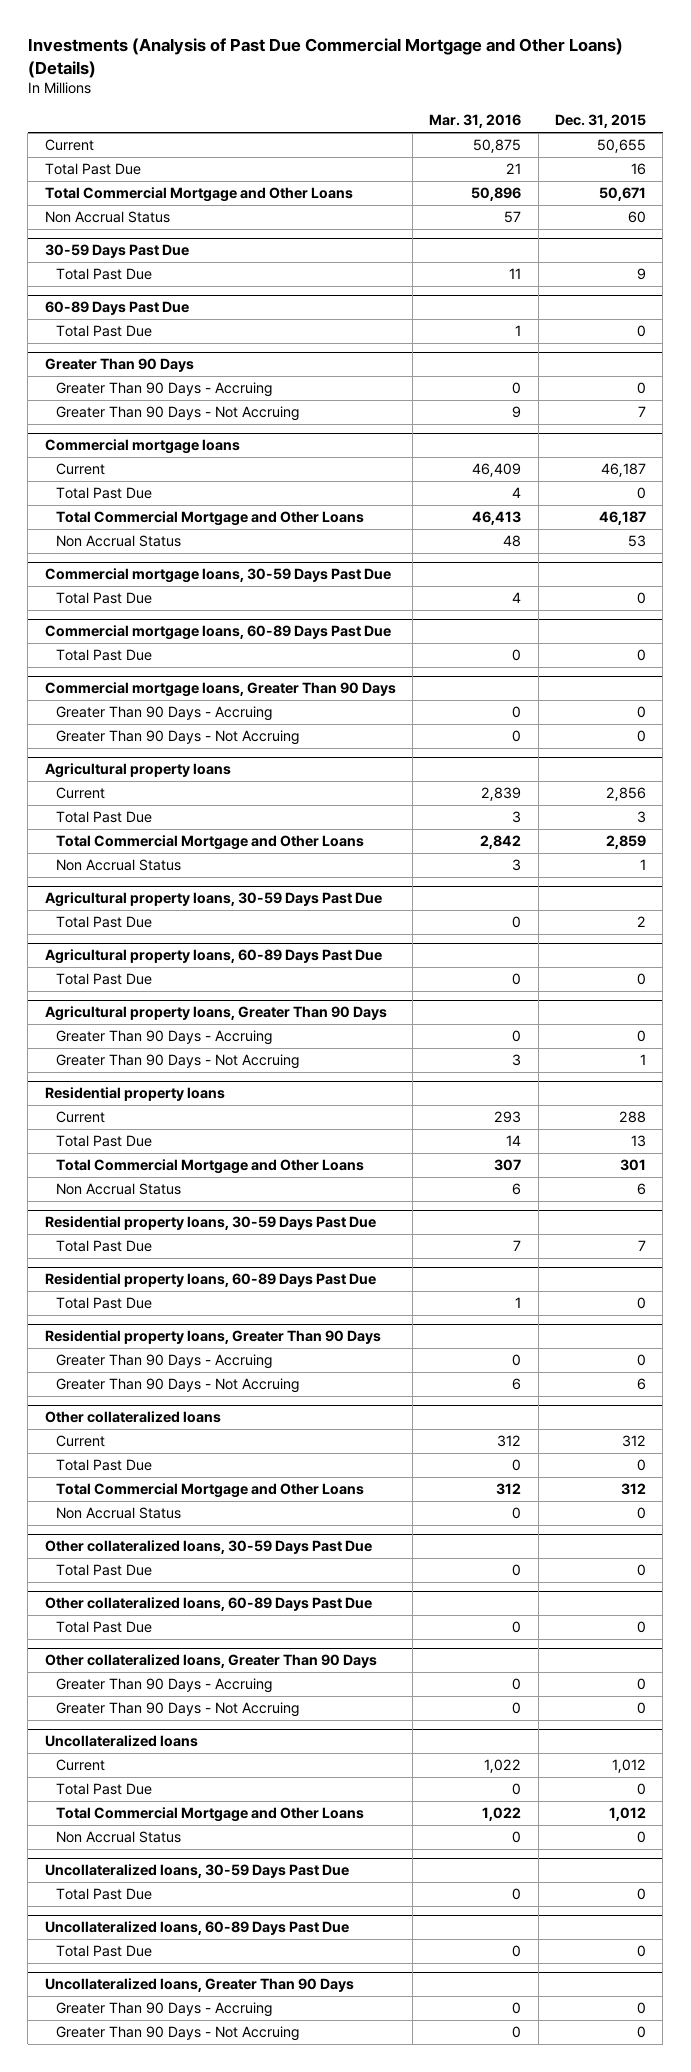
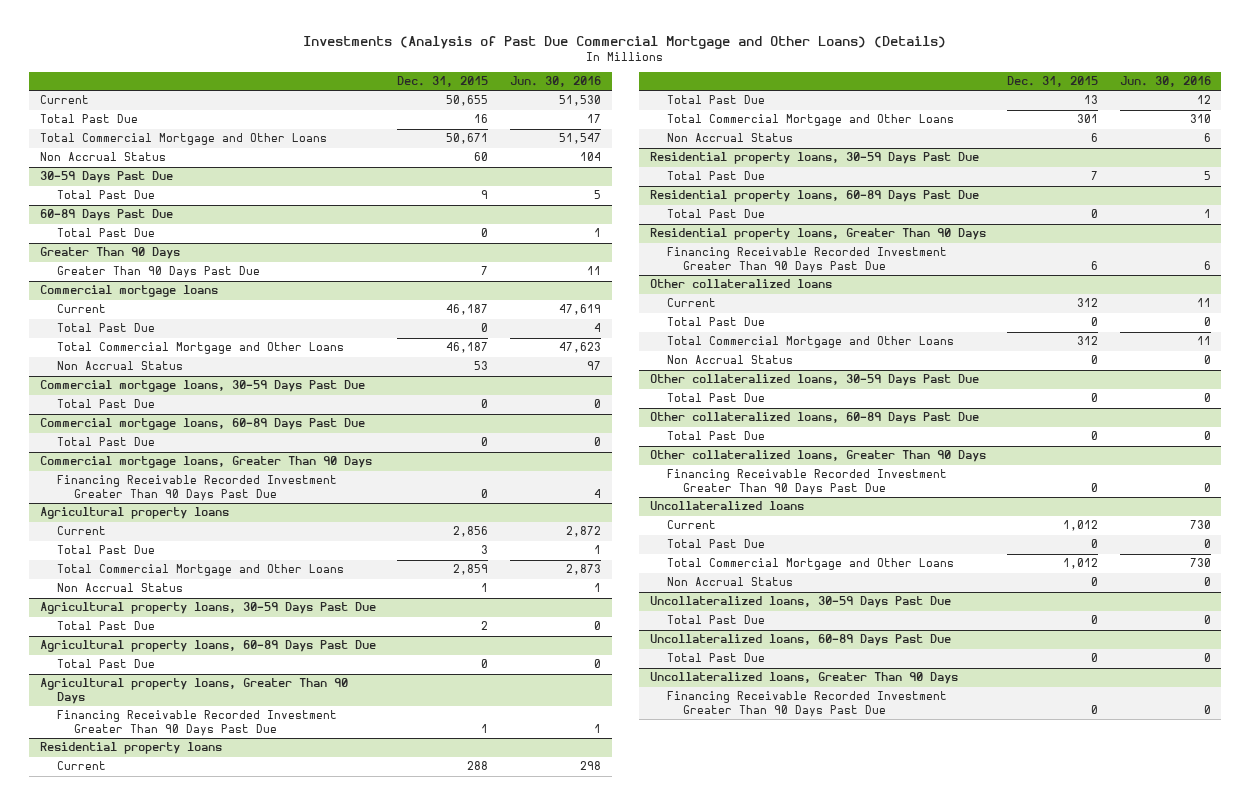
[429,114,522,129] Mar. 31, 2016 -> none
none -> [509,76,601,88] Jun. 30, 2016
[55,406,299,422] Greater Than 90 Days - Not Accruing -> none
[55,382,272,398] Greater Than 90 Days - Accruing -> [56,266,260,279] Greater Than 90 Days Past Due
[637,382,647,395] 0 -> [481,266,489,276] 7
[55,706,272,722] Greater Than 90 Days - Accruing -> none
[55,730,299,746] Greater Than 90 Days - Not Accruing -> none
none -> [56,475,337,502] Financing Receivable Recorded Investment Greater Than 90 Days Past Due
[55,1030,272,1046] Greater Than 90 Days - Accruing -> none
[55,1054,299,1070] Greater Than 90 Days - Not Accruing -> none
none -> [56,710,337,737] Financing Receivable Recorded Investment Greater Than 90 Days Past Due
[55,1354,272,1370] Greater Than 90 Days - Accruing -> none
[55,1378,299,1394] Greater Than 90 Days - Not Accruing -> none
none -> [666,247,947,274] Financing Receivable Recorded Investment Greater Than 90 Days Past Due
[55,1678,272,1694] Greater Than 90 Days - Accruing -> none
[55,1702,299,1718] Greater Than 90 Days - Not Accruing -> none
none -> [666,469,947,496] Financing Receivable Recorded Investment Greater Than 90 Days Past Due
[55,2002,272,2018] Greater Than 90 Days - Accruing -> none
[55,2026,299,2042] Greater Than 90 Days - Not Accruing -> none
none -> [666,691,947,718] Financing Receivable Recorded Investment Greater Than 90 Days Past Due

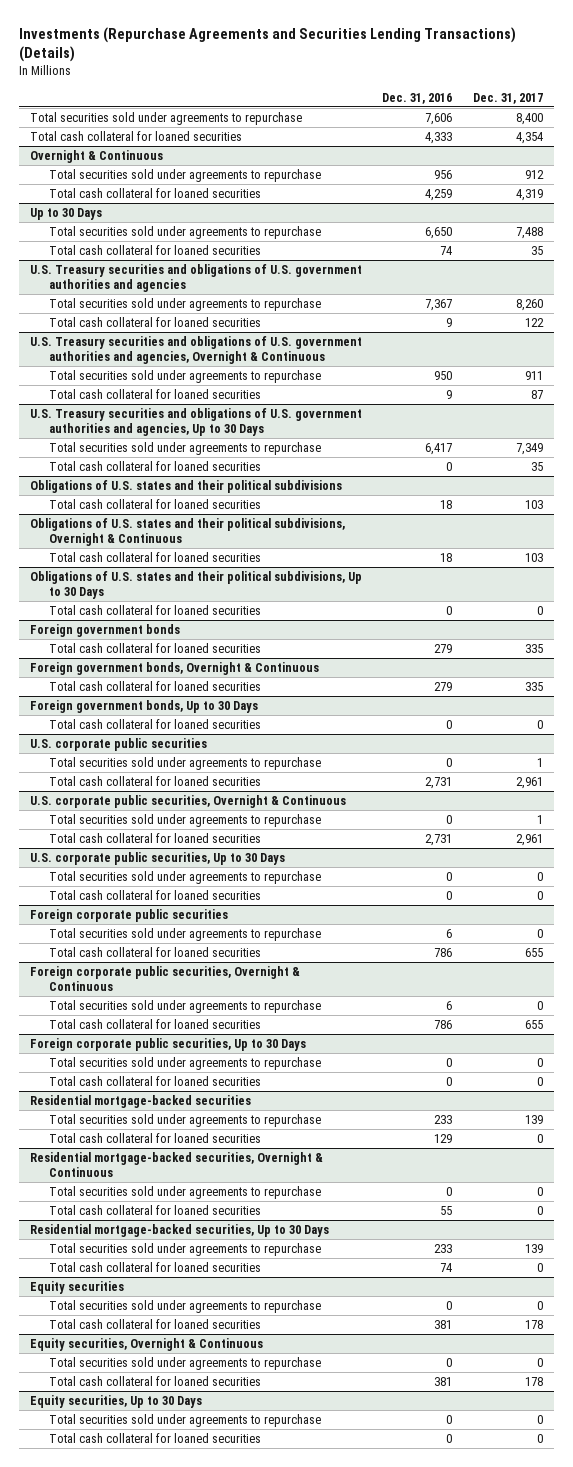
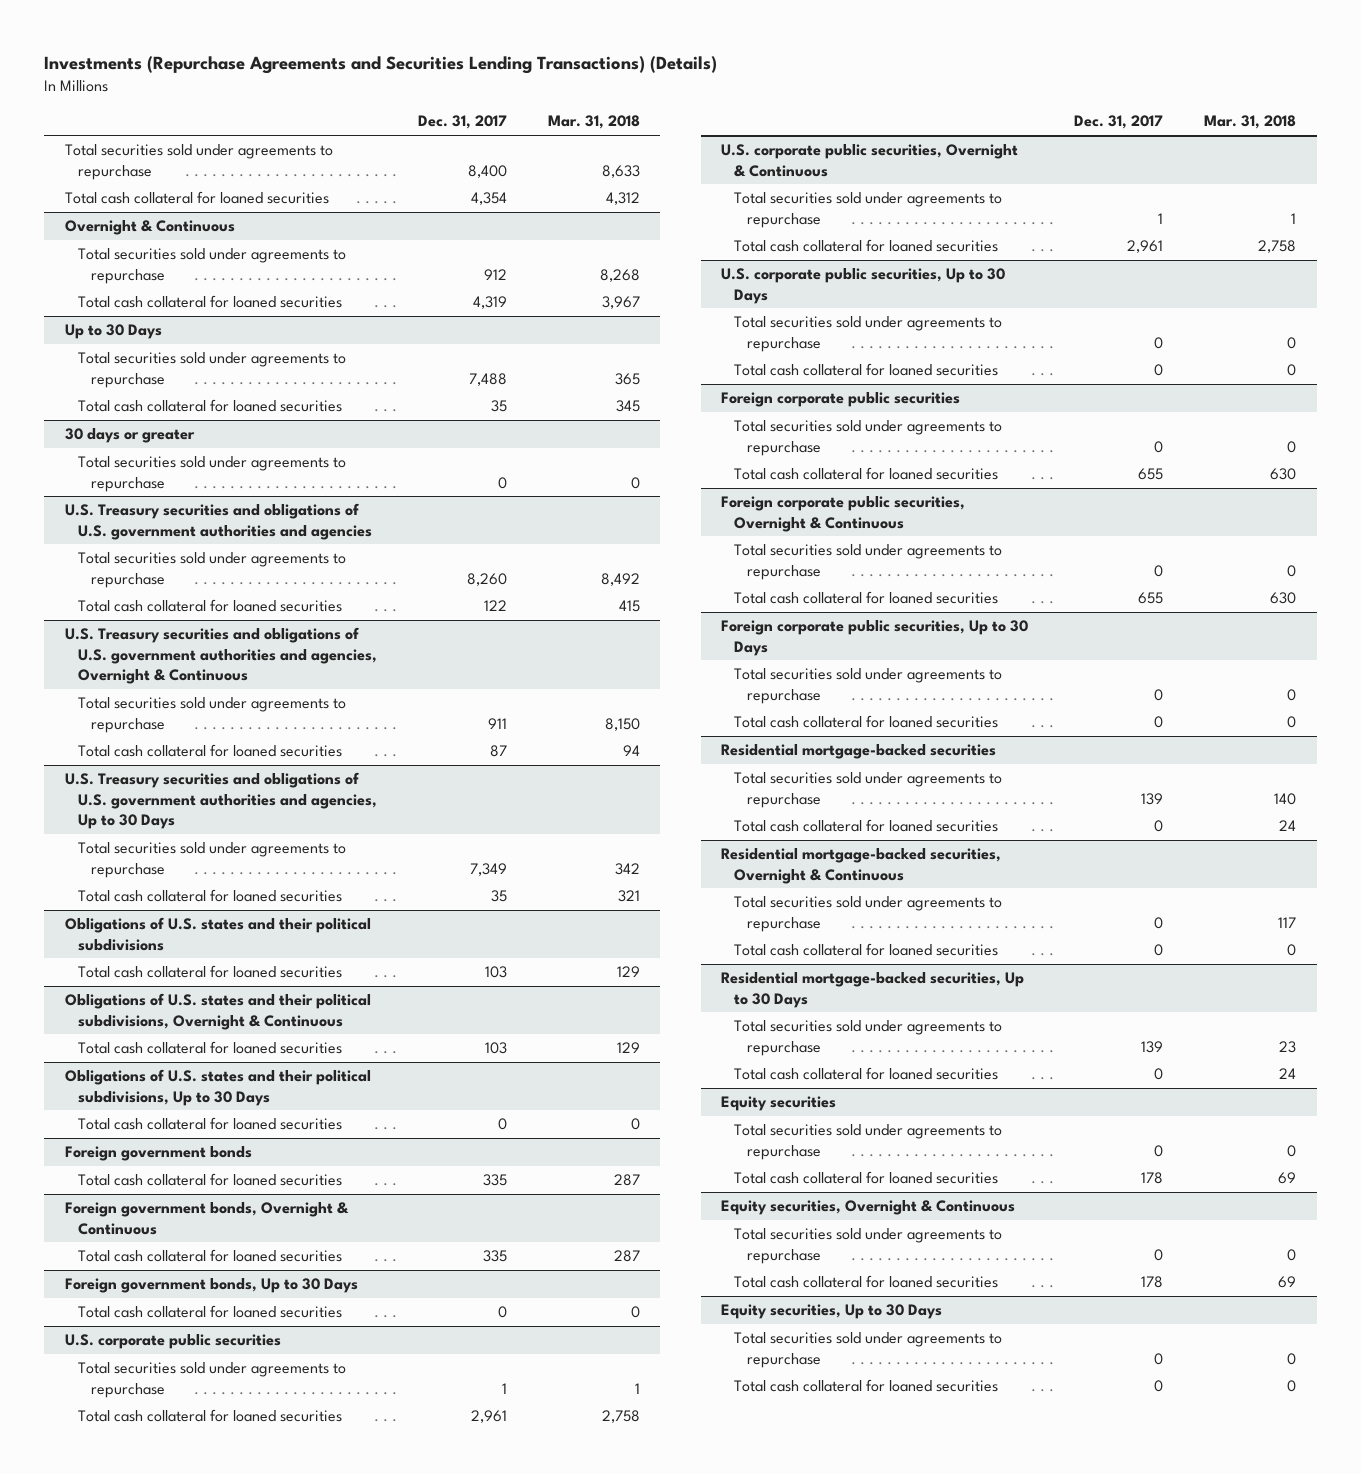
[382,92,453,104] Dec. 31, 2016 -> none
none -> [547,115,640,130] Mar. 31, 2018
none -> [64,428,195,444] 30 days or greater
none -> [77,456,346,492] Total securities sold under agreements to repurchase

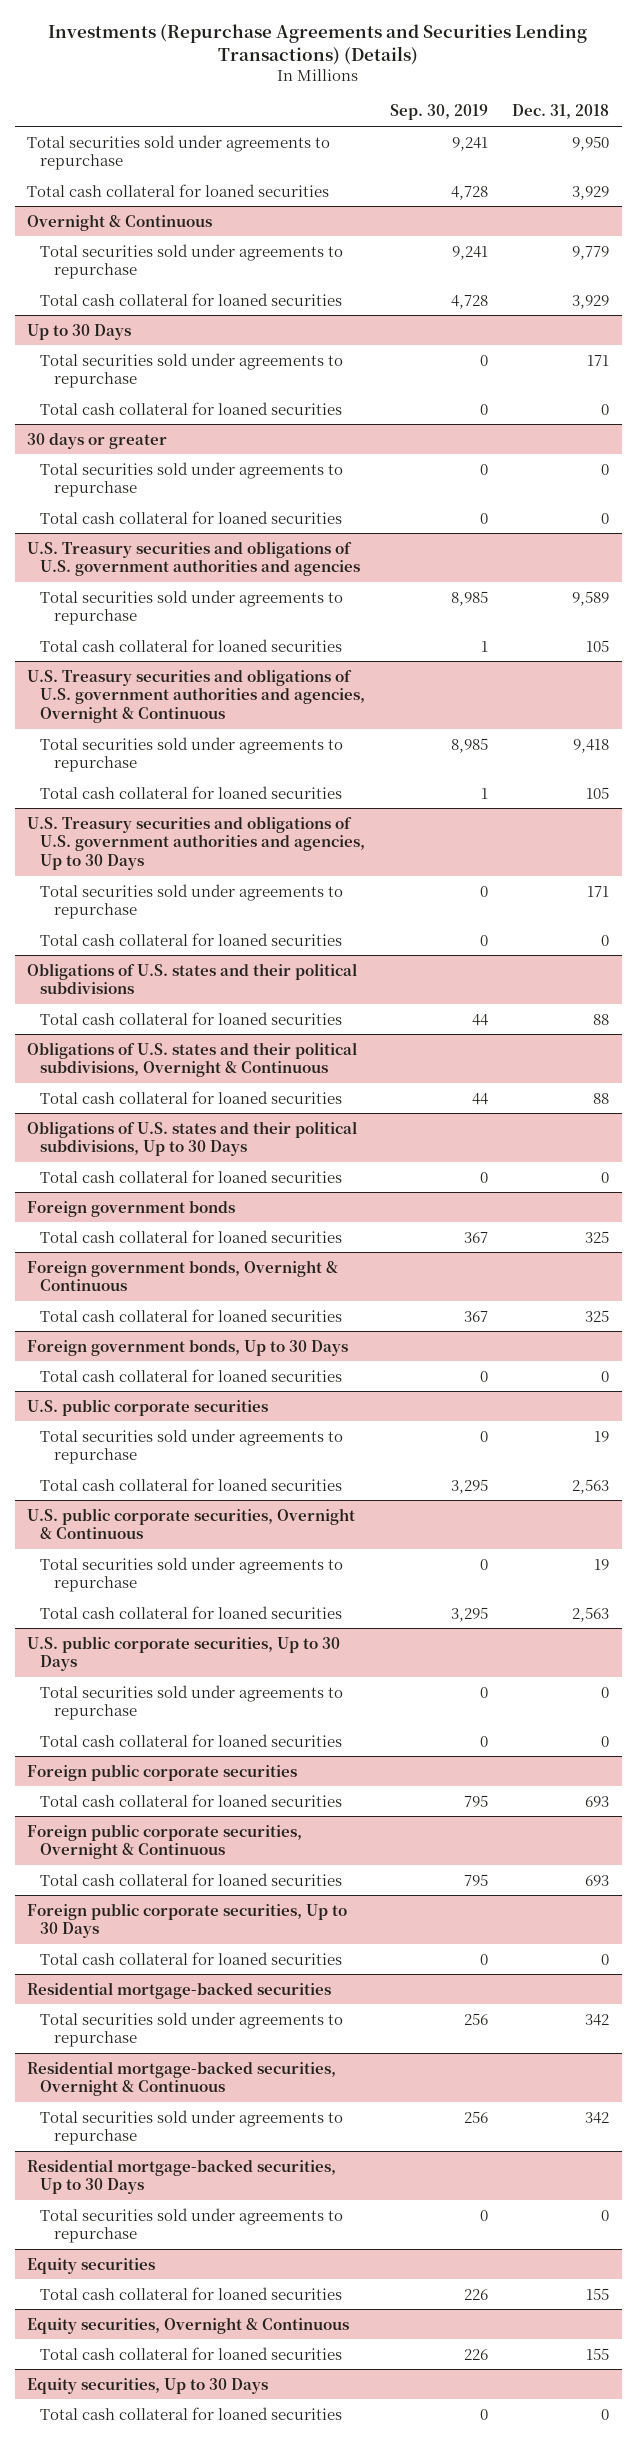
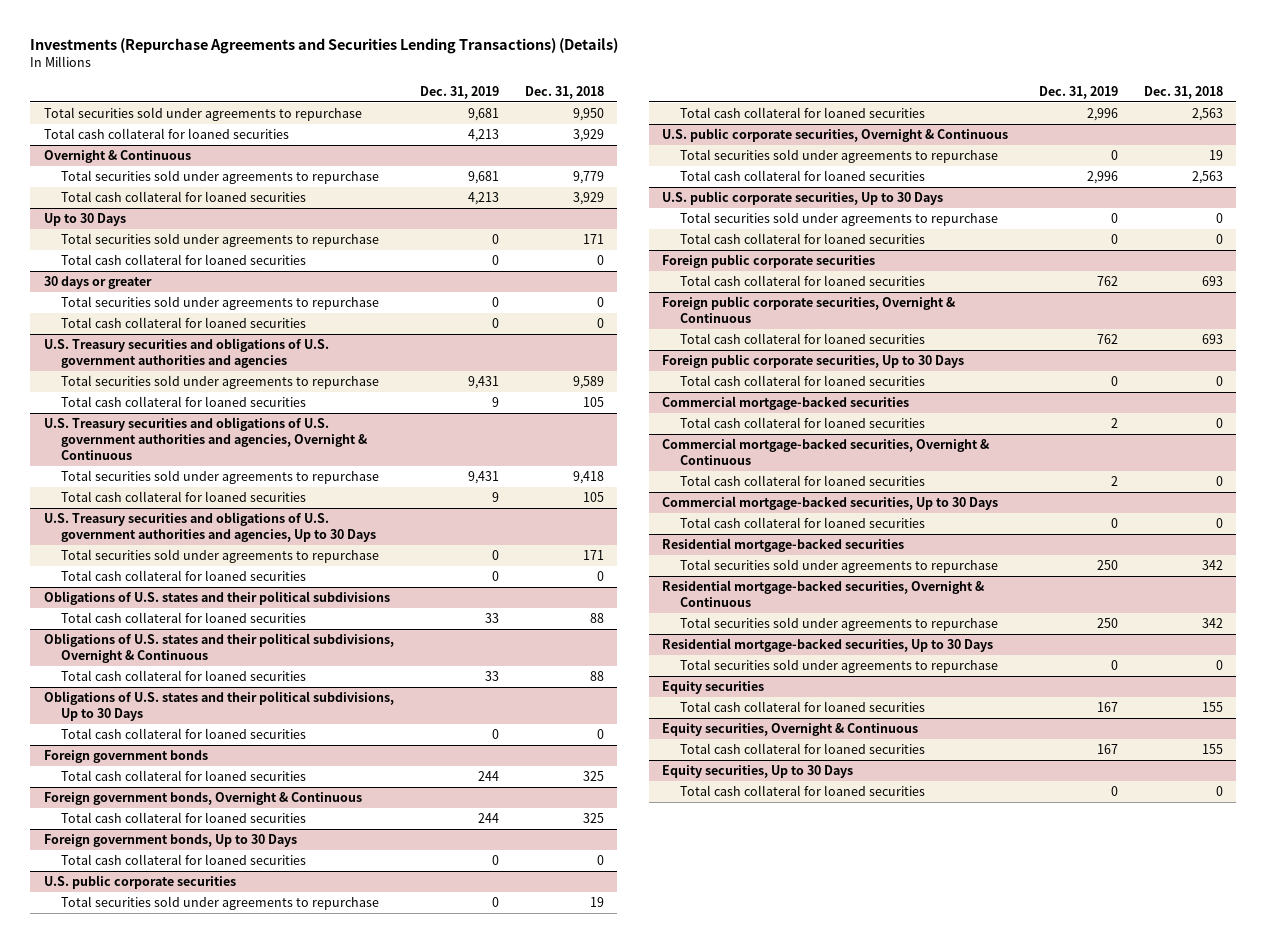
[389,104,488,121] Sep. 30, 2019 -> none
none -> [419,85,499,99] Dec. 31, 2019
none -> [662,396,910,411] Commercial mortgage-backed securities
none -> [679,417,925,429] Total cash collateral for loaned securities
none -> [662,438,990,466] Commercial mortgage-backed securities, Overnight & Continuous
none -> [679,475,925,487] Total cash collateral for loaned securities
none -> [662,496,999,511] Commercial mortgage-backed securities, Up to 30 Days
none -> [679,517,925,529] Total cash collateral for loaned securities

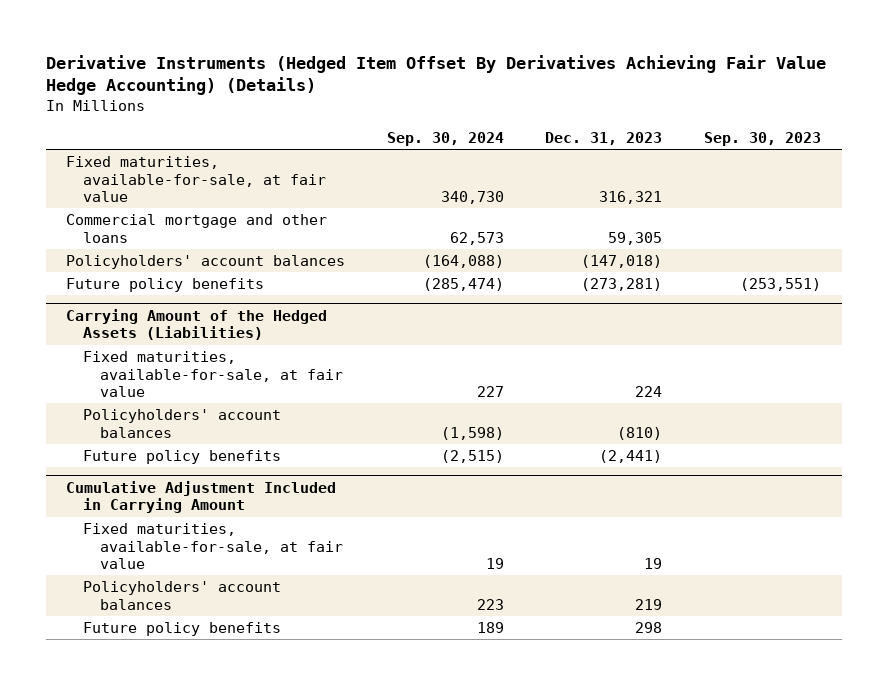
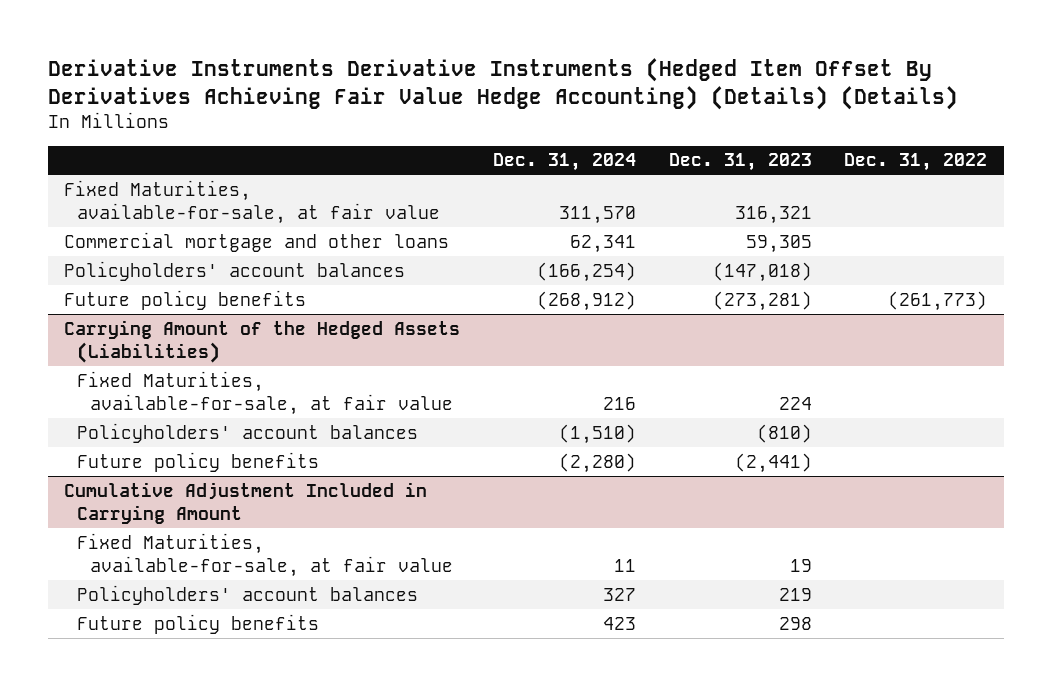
[45,54,826,96] Derivative Instruments (Hedged Item Offset By Derivatives Achieving Fair Value Hedge Accounting) (Details) -> [47,57,958,110] Derivative Instruments Derivative Instruments (Hedged Item Offset By Derivatives Achieving Fair Value Hedge Accounting) (Details) (Details)
[386,131,504,146] Sep. 30, 2024 -> none
[703,131,821,146] Sep. 30, 2023 -> none
none -> [492,153,636,172] Dec. 31, 2024
none -> [844,153,988,172] Dec. 31, 2022
[66,155,327,203] Fixed maturities, available-for-sale, at fair value -> [64,179,441,224] Fixed Maturities, available-for-sale, at fair value
[83,350,344,398] Fixed maturities, available-for-sale, at fair value -> [77,370,454,415] Fixed Maturities, available-for-sale, at fair value
[83,522,344,570] Fixed maturities, available-for-sale, at fair value -> [77,532,454,577] Fixed Maturities, available-for-sale, at fair value

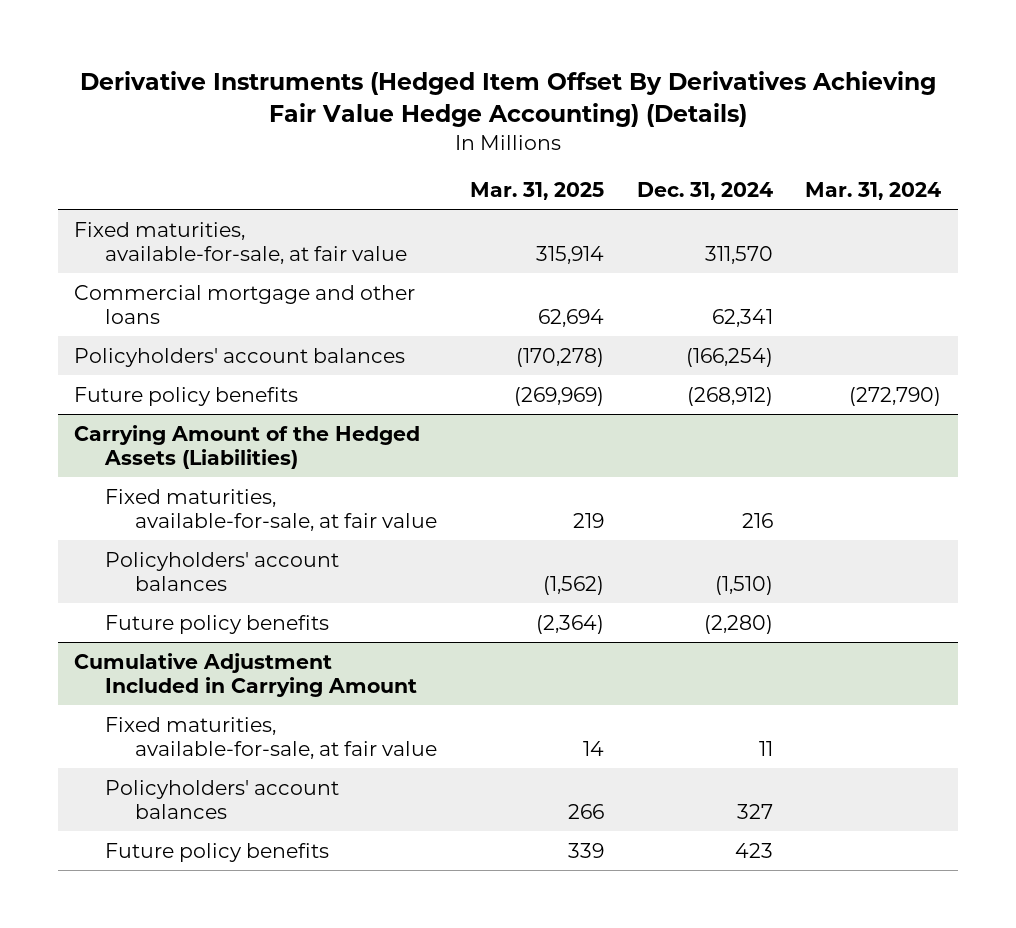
[47,57,958,110] Derivative Instruments Derivative Instruments (Hedged Item Offset By Derivatives Achieving Fair Value Hedge Accounting) (Details) (Details) -> [79,71,936,128] Derivative Instruments (Hedged Item Offset By Derivatives Achieving Fair Value Hedge Accounting) (Details)
[668,153,812,172] Dec. 31, 2023 -> none
[844,153,988,172] Dec. 31, 2022 -> none
none -> [469,182,604,201] Mar. 31, 2025
none -> [805,182,942,201] Mar. 31, 2024
[64,179,441,224] Fixed Maturities, available-for-sale, at fair value -> [74,221,407,265] Fixed maturities, available-for-sale, at fair value
[77,370,454,415] Fixed Maturities, available-for-sale, at fair value -> [104,488,437,532] Fixed maturities, available-for-sale, at fair value
[77,532,454,577] Fixed Maturities, available-for-sale, at fair value -> [104,716,437,760] Fixed maturities, available-for-sale, at fair value

